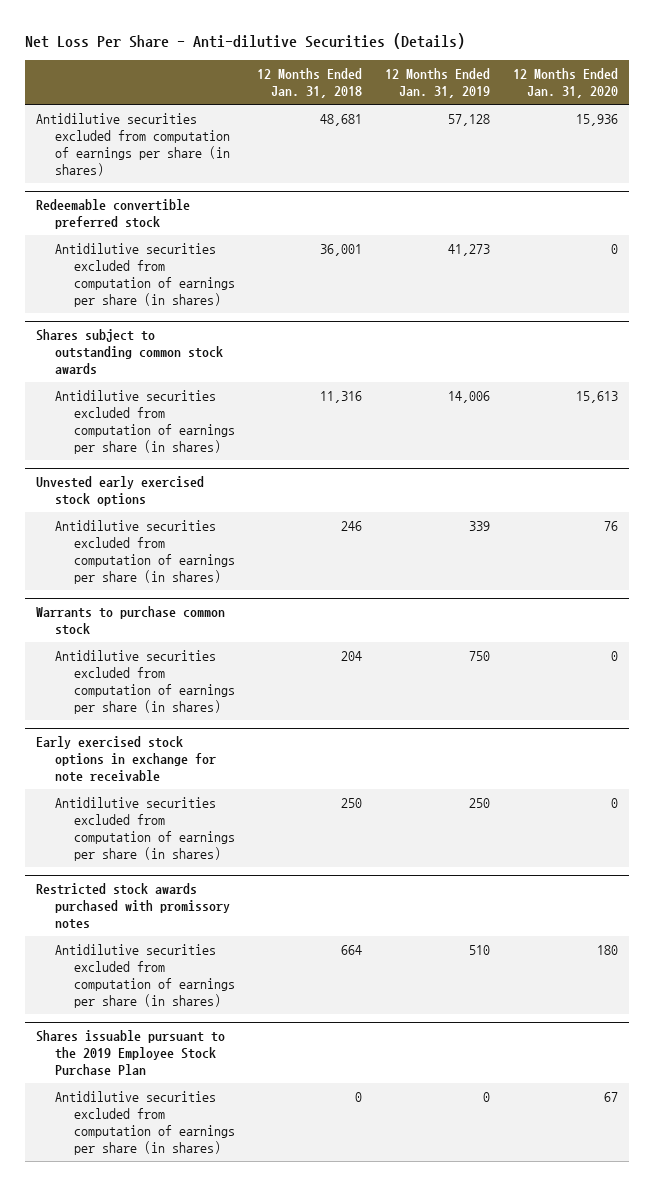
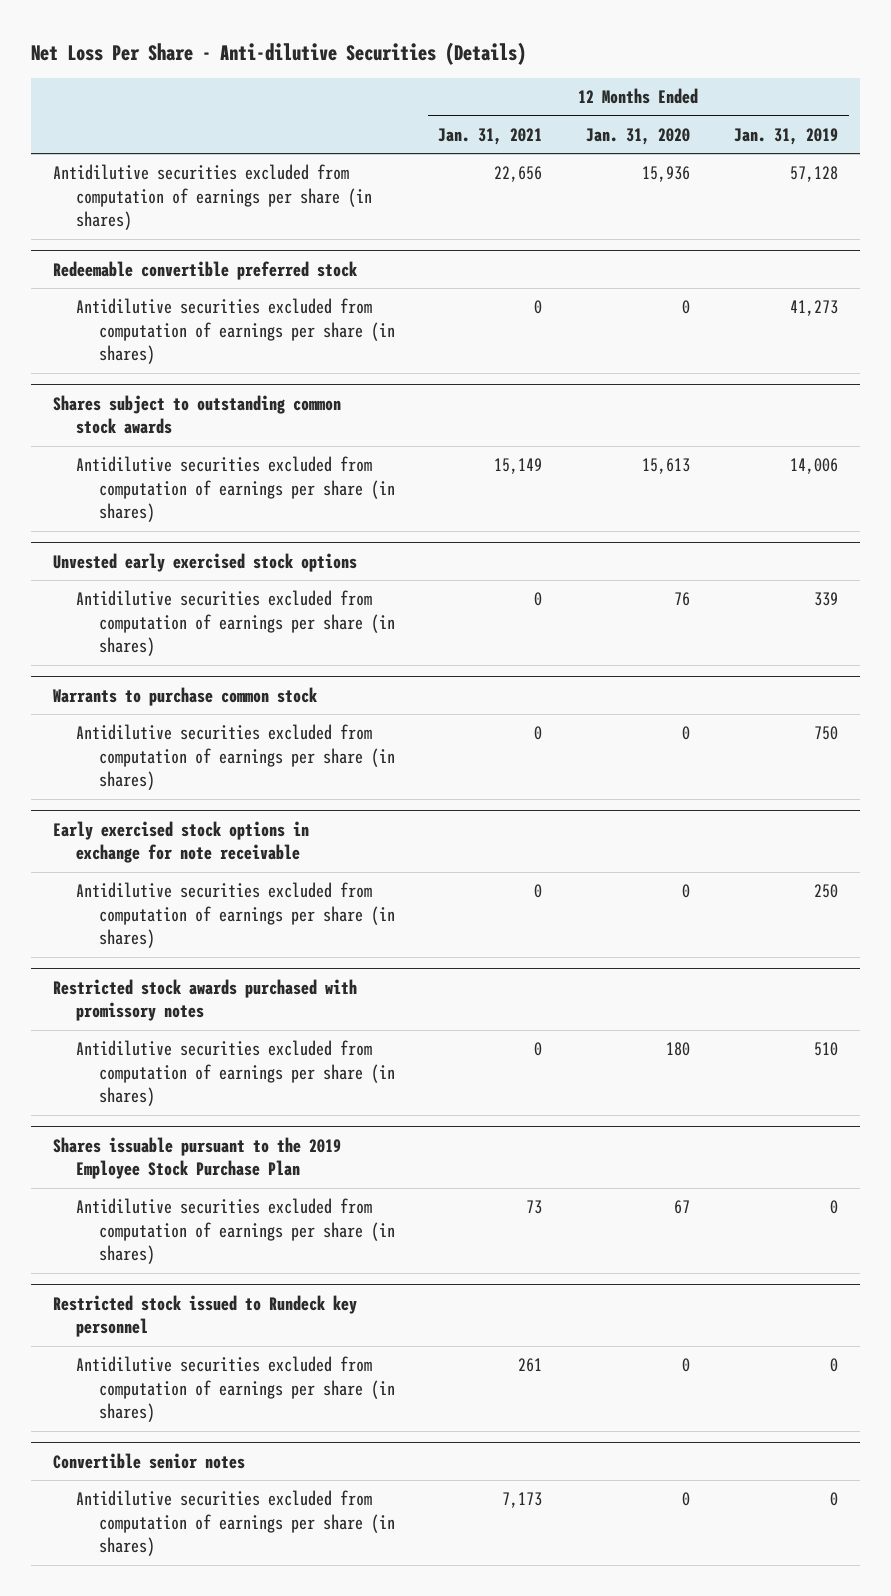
[257,68,363,99] 12 Months Ended Jan. 31, 2018 -> none
none -> [438,127,543,145] Jan. 31, 2021
none -> [53,1294,358,1338] Restricted stock issued to Rundeck key personnel
none -> [75,1356,395,1423] Antidilutive securities excluded from computation of earnings per share (in shares)
none -> [53,1452,246,1469] Convertible senior notes
none -> [75,1490,395,1557] Antidilutive securities excluded from computation of earnings per share (in shares)

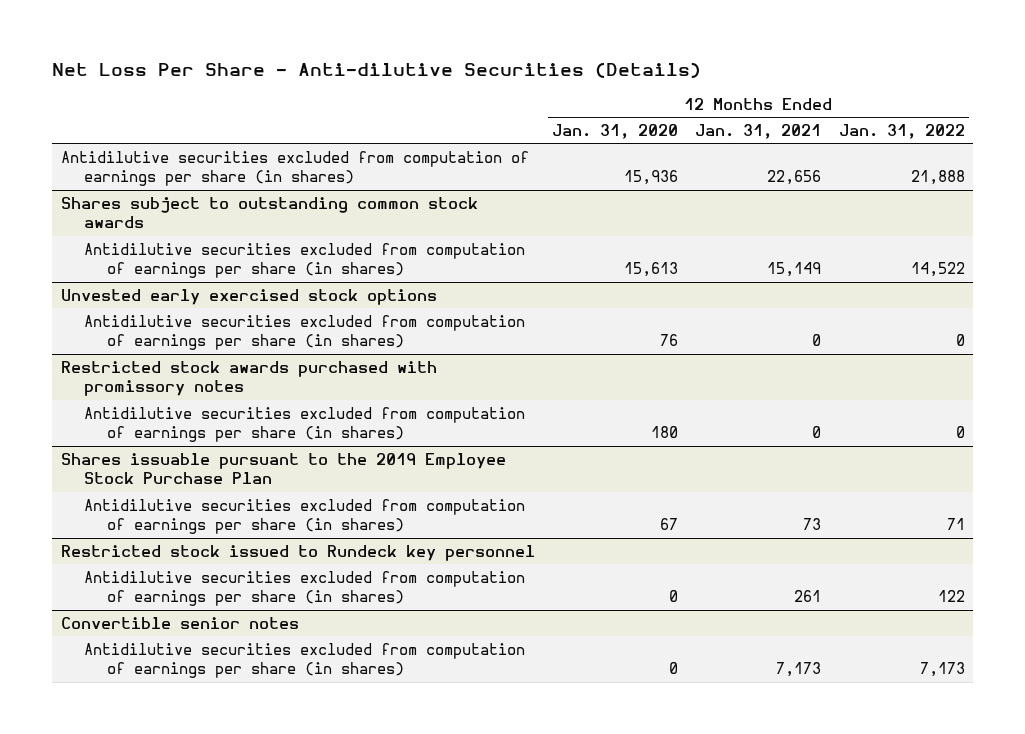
[733,127,838,145] Jan. 31, 2019 -> none
none -> [838,124,965,140] Jan. 31, 2022
[53,260,359,280] Redeemable convertible preferred stock -> none
[75,298,395,365] Antidilutive securities excluded from computation of earnings per share (in shares) -> none
[53,686,319,706] Warrants to purchase common stock -> none
[75,724,395,791] Antidilutive securities excluded from computation of earnings per share (in shares) -> none
[53,820,310,864] Early exercised stock options in exchange for note receivable -> none
[75,882,395,949] Antidilutive securities excluded from computation of earnings per share (in shares) -> none

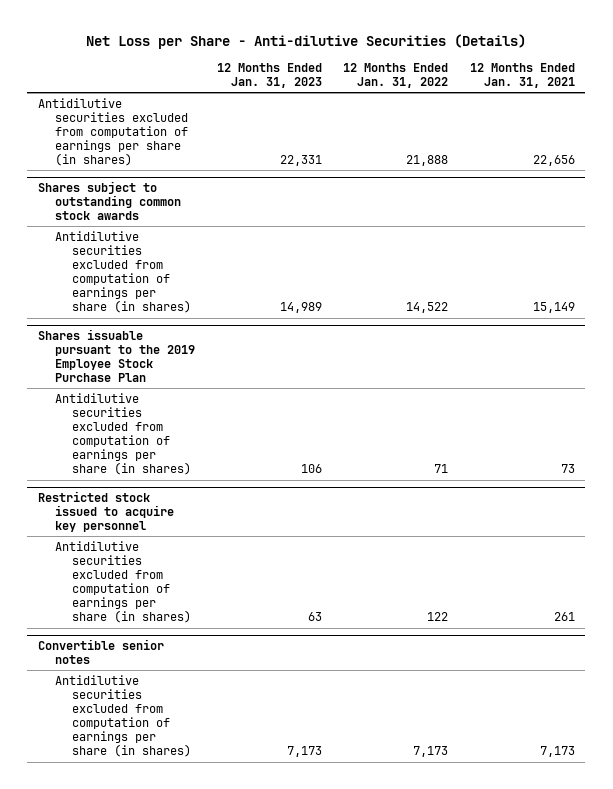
[52,61,702,78] Net Loss Per Share - Anti-dilutive Securities (Details) -> [86,33,527,49] Net Loss per Share - Anti-dilutive Securities (Details)
[552,124,679,140] Jan. 31, 2020 -> none
none -> [216,62,322,89] 12 Months Ended Jan. 31, 2023
[60,288,437,305] Unvested early exercised stock options -> none
[83,314,525,351] Antidilutive securities excluded from computation of earnings per share (in shares) -> none
[60,360,437,397] Restricted stock awards purchased with promissory notes -> none
[83,406,525,443] Antidilutive securities excluded from computation of earnings per share (in shares) -> none
[60,544,535,561] Restricted stock issued to Rundeck key personnel -> [38,490,175,533] Restricted stock issued to acquire key personnel

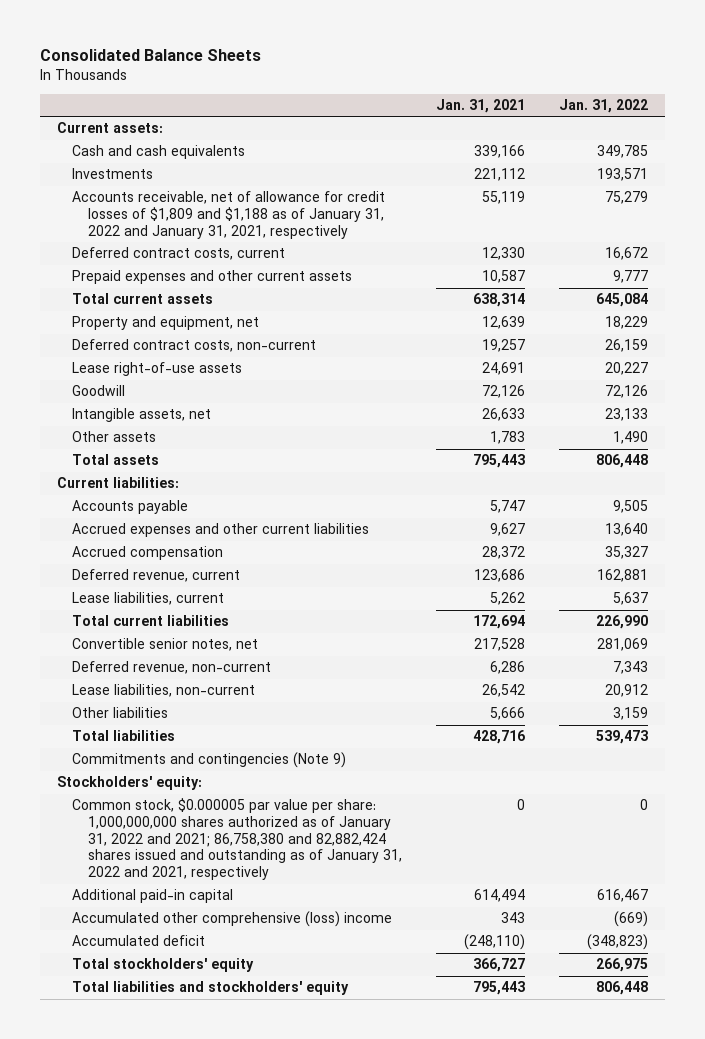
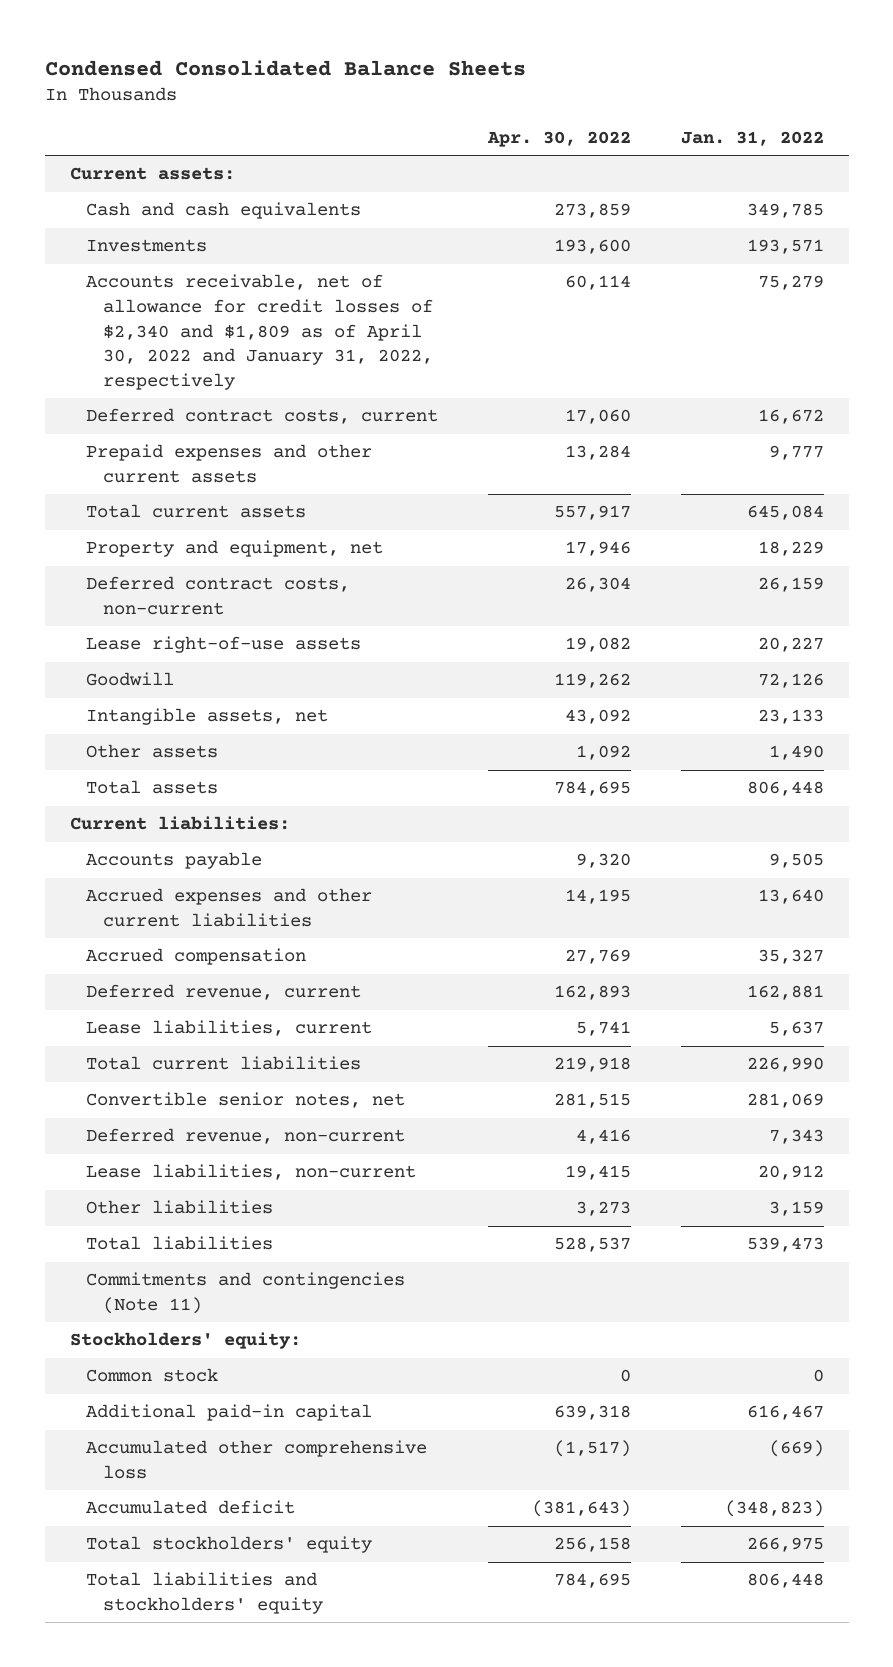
[39,49,261,62] Consolidated Balance Sheets -> [44,59,526,76] Condensed Consolidated Balance Sheets
[436,99,526,114] Jan. 31, 2021 -> none
none -> [487,131,632,148] Apr. 30, 2022
[72,191,386,239] Accounts receivable, net of allowance for credit losses of $1,809 and $1,188 as of January 31, 2022 and January 31, 2021, respectively -> [86,274,434,391] Accounts receivable, net of allowance for credit losses of $2,340 and $1,809 as of April 30, 2022 and January 31, 2022, respectively
[72,752,347,769] Commitments and contingencies (Note 9) -> [86,1272,406,1315] Commitments and contingencies (Note 11)
[72,798,403,881] Common stock, $0.000005 par value per share: 1,000,000,000 shares authorized as of January 31, 2022 and 2021; 86,758,380 and 82,882,424 shares issued and outstanding as of January 31, 2022 and 2021, respectively -> [86,1368,219,1383] Common stock
[72,911,393,928] Accumulated other comprehensive (loss) income -> [86,1440,428,1480] Accumulated other comprehensive loss

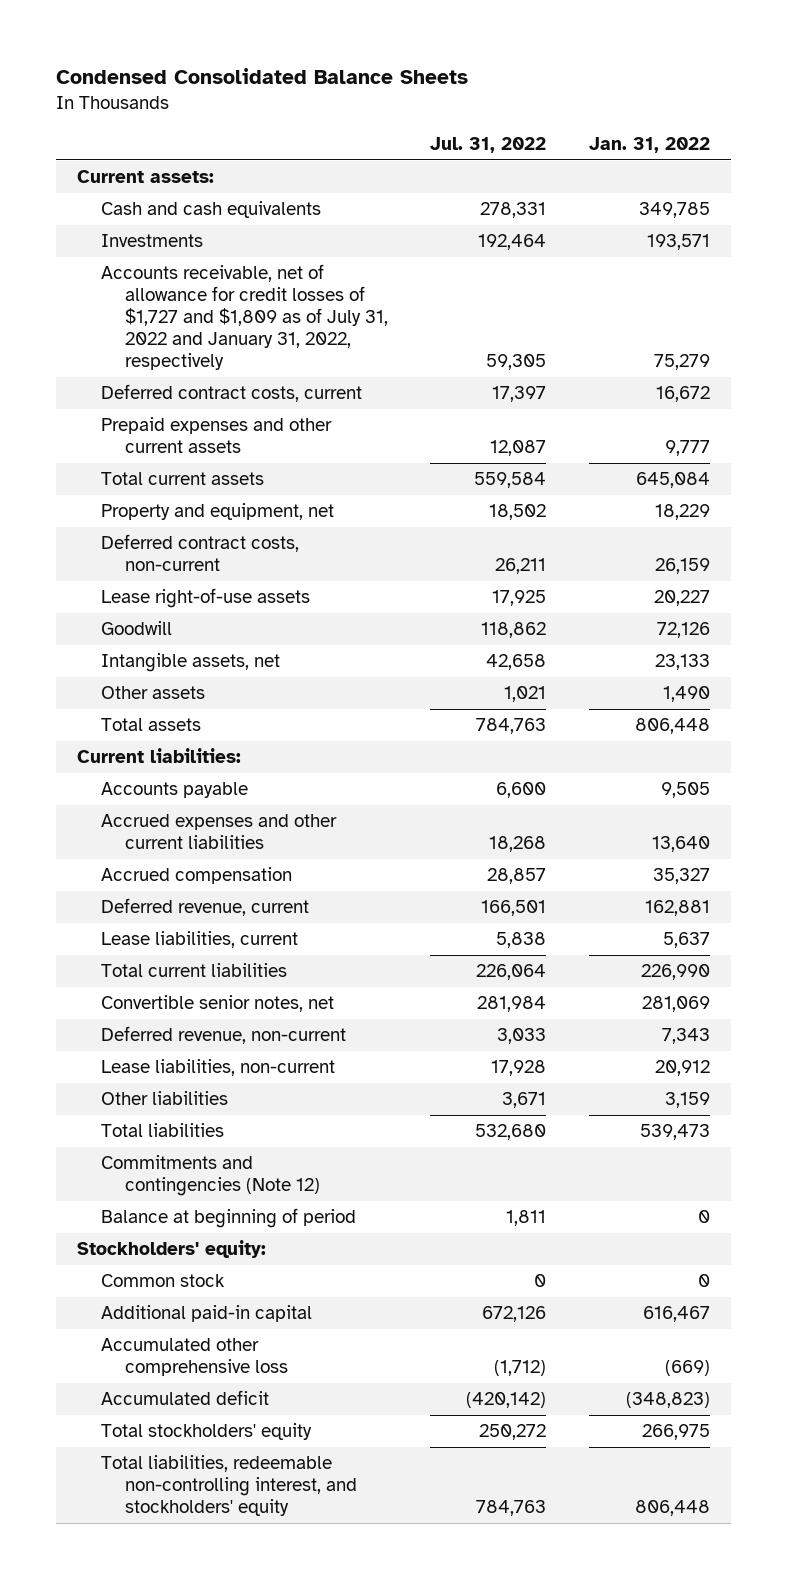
[487,131,632,148] Apr. 30, 2022 -> none
none -> [430,136,547,153] Jul. 31, 2022
[86,274,434,391] Accounts receivable, net of allowance for credit losses of $2,340 and $1,809 as of April 30, 2022 and January 31, 2022, respectively -> [101,264,389,370] Accounts receivable, net of allowance for credit losses of $1,727 and $1,809 as of July 31, 2022 and January 31, 2022, respectively
[86,1272,406,1315] Commitments and contingencies (Note 11) -> [101,1155,321,1197] Commitments and contingencies (Note 12)
none -> [101,1208,357,1229] Balance at beginning of period
[86,1572,324,1615] Total liabilities and stockholders' equity -> [101,1455,358,1517] Total liabilities, redeemable non-controlling interest, and stockholders' equity

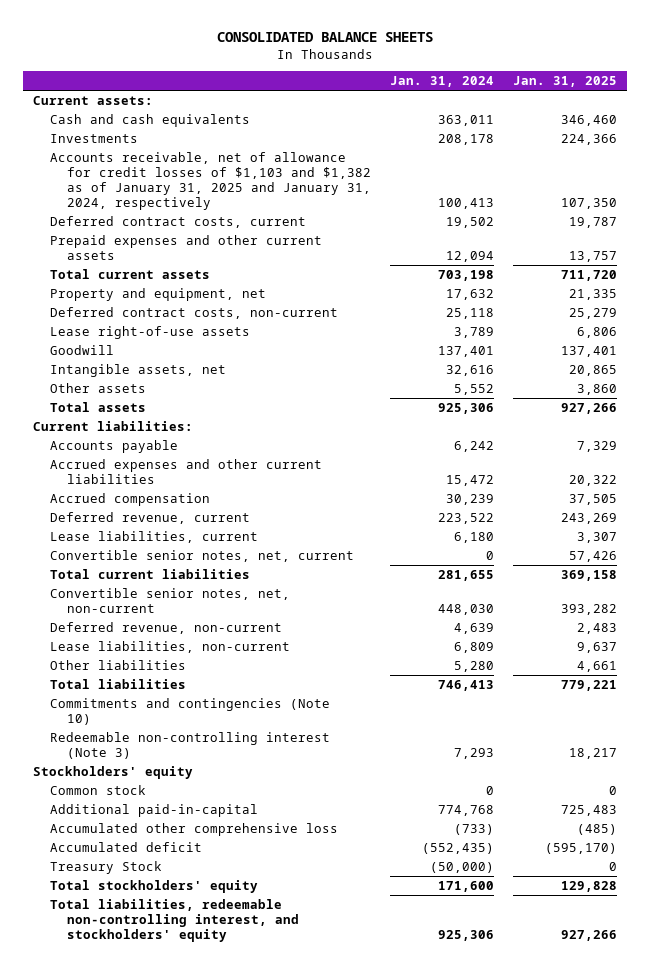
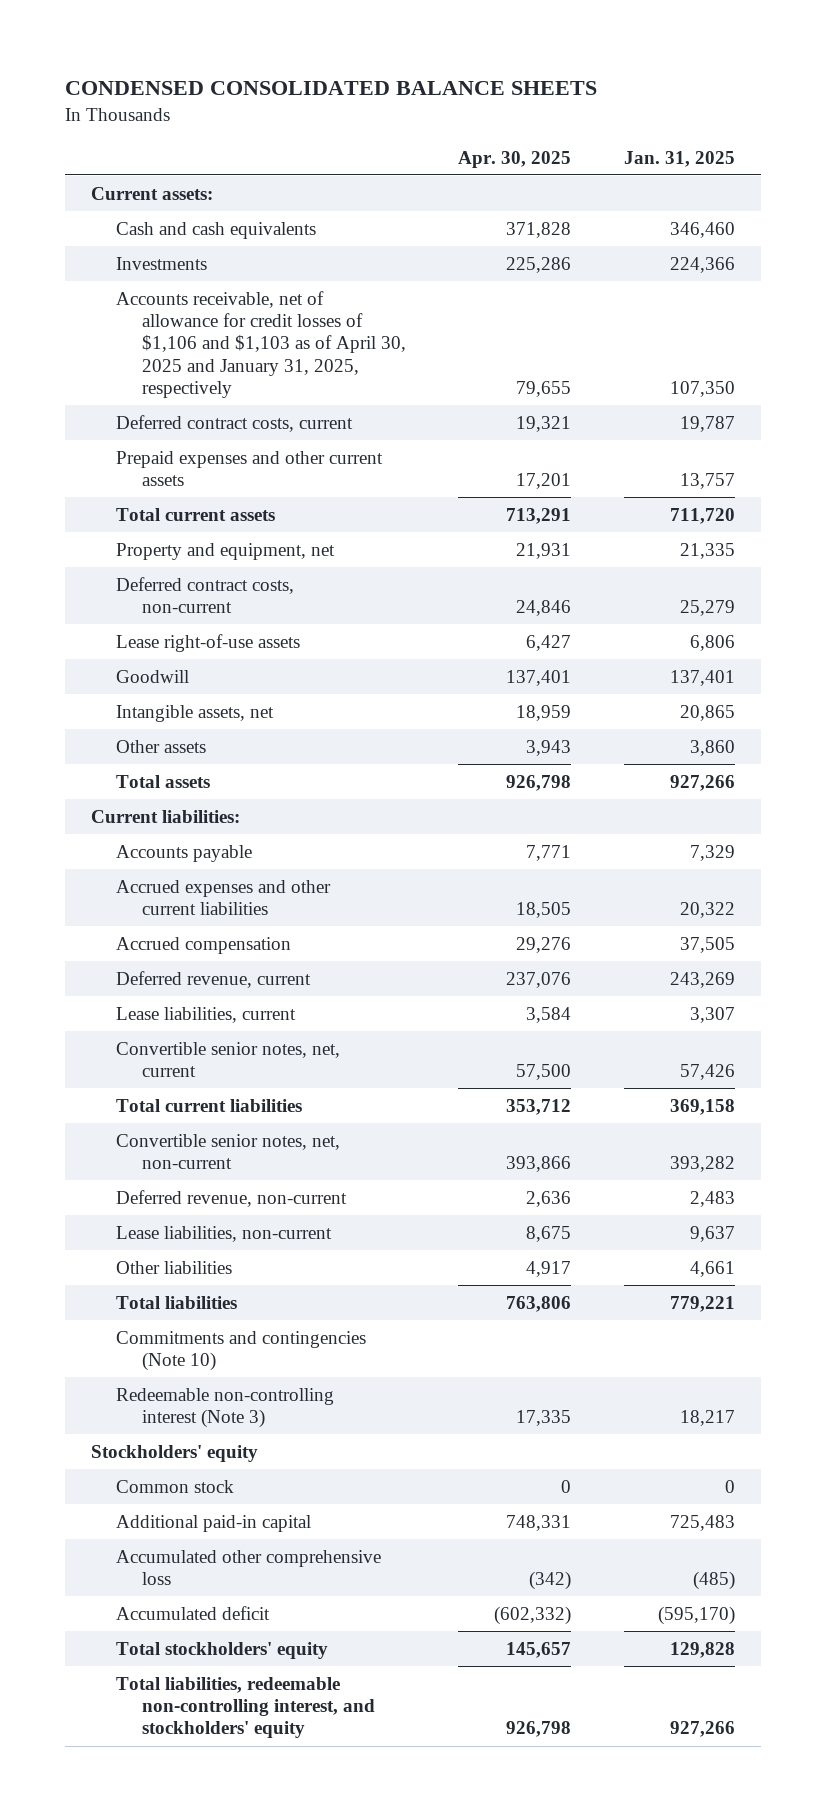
[217,32,434,43] CONSOLIDATED BALANCE SHEETS -> [65,80,598,95] CONDENSED CONSOLIDATED BALANCE SHEETS
[390,76,495,88] Jan. 31, 2024 -> none
none -> [458,150,572,168] Apr. 30, 2025
[49,152,371,210] Accounts receivable, net of allowance for credit losses of $1,103 and $1,382 as of January 31, 2025 and January 31, 2024, respectively -> [116,290,406,399] Accounts receivable, net of allowance for credit losses of $1,106 and $1,103 as of April 30, 2025 and January 31, 2025, respectively
[49,804,258,818] Additional paid-in-capital -> [116,1514,312,1532] Additional paid-in capital
[49,861,162,875] Treasury Stock -> none

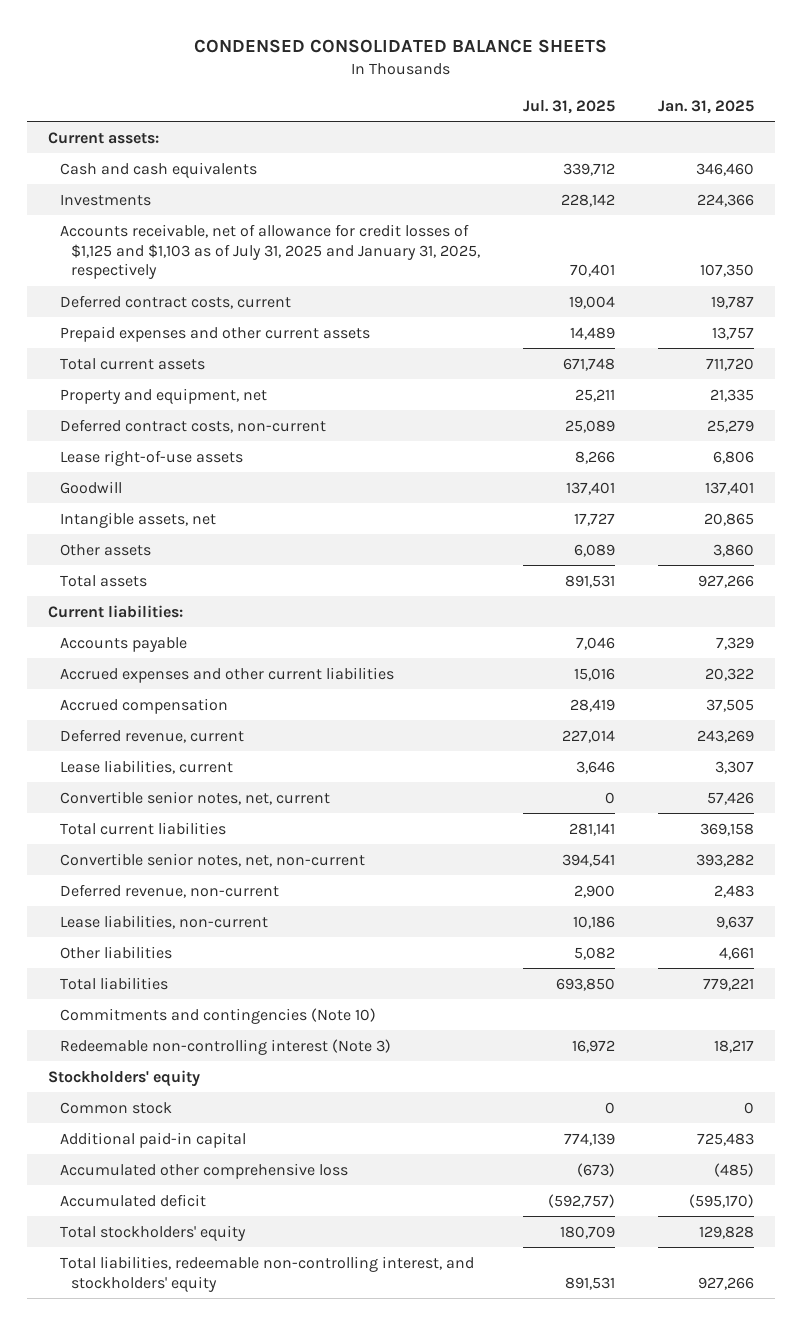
[458,150,572,168] Apr. 30, 2025 -> none
none -> [522,99,615,114] Jul. 31, 2025
[116,290,406,399] Accounts receivable, net of allowance for credit losses of $1,106 and $1,103 as of April 30, 2025 and January 31, 2025, respectively -> [59,223,481,280] Accounts receivable, net of allowance for credit losses of $1,125 and $1,103 as of July 31, 2025 and January 31, 2025, respectively

